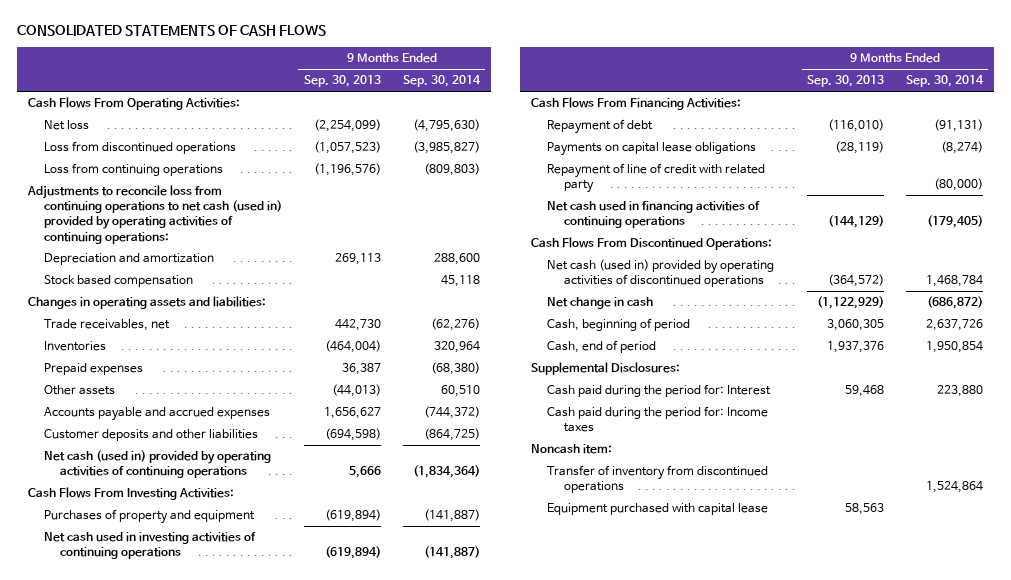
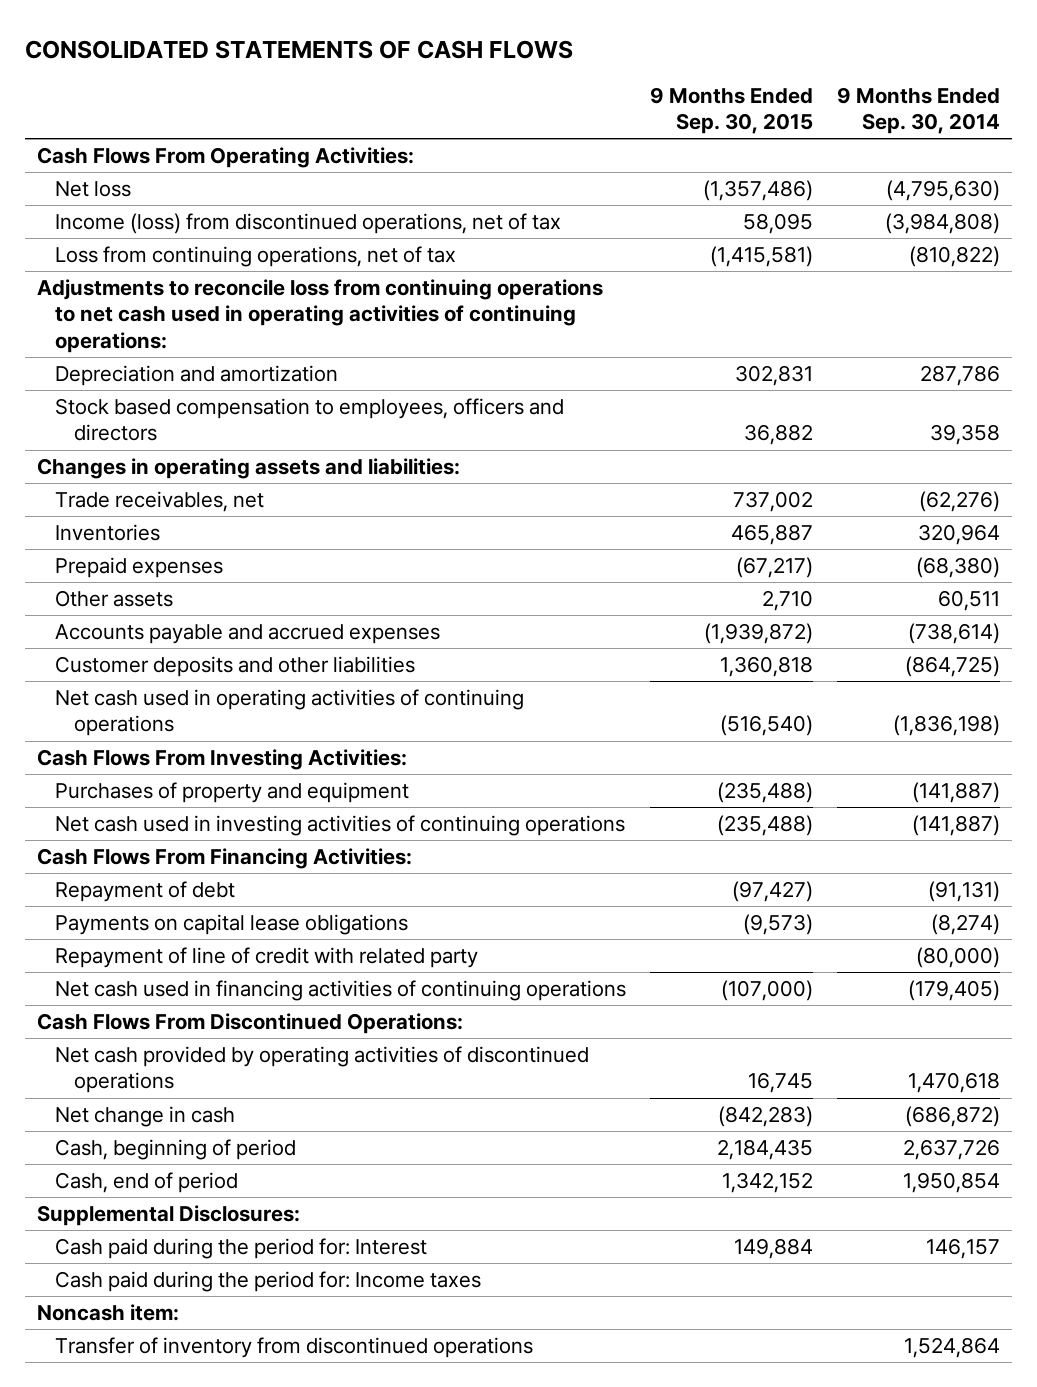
[303,75,381,88] Sep. 30, 2013 -> none
none -> [650,86,814,135] 9 Months Ended Sep. 30, 2015
[44,141,237,155] Loss from discontinued operations -> [55,213,562,235] Income (loss) from discontinued operations, net of tax
[412,141,480,155] (3,985,827) -> [884,213,1000,235] (3,984,808)
[44,163,224,177] Loss from continuing operations -> [55,246,457,268] Loss from continuing operations, net of tax
[423,163,480,177] (809,803) -> [908,246,1000,268] (810,822)
[26,185,283,244] Adjustments to reconcile loss from continuing operations to net cash (used in) provided by operating activities of continuing operations: -> [37,279,604,353] Adjustments to reconcile loss from continuing operations to net cash used in operating activities of continuing operations:
[433,253,480,266] 288,600 -> [919,365,1000,387] 287,786
[44,275,194,288] Stock based compensation -> [55,398,565,442] Stock based compensation to employees, officers and directors
[440,275,480,288] 45,118 -> [929,424,1000,446] 39,358
[440,385,480,398] 60,510 -> [937,590,1000,612] 60,511
[423,406,480,420] (744,372) -> [907,623,1000,645] (738,614)
[44,450,272,479] Net cash (used in) provided by operating activities of continuing operations -> [55,689,525,737] Net cash used in operating activities of continuing operations
[412,465,480,479] (1,834,364) -> [892,715,1000,737] (1,836,198)
[547,259,775,288] Net cash (used in) provided by operating activities of discontinued operations -> [55,1046,590,1094] Net cash provided by operating activities of discontinued operations
[925,275,983,288] 1,468,784 -> [907,1072,1000,1094] 1,470,618
[936,385,983,398] 223,880 -> [925,1238,1000,1260] 146,157
[547,503,769,516] Equipment purchased with capital lease -> none

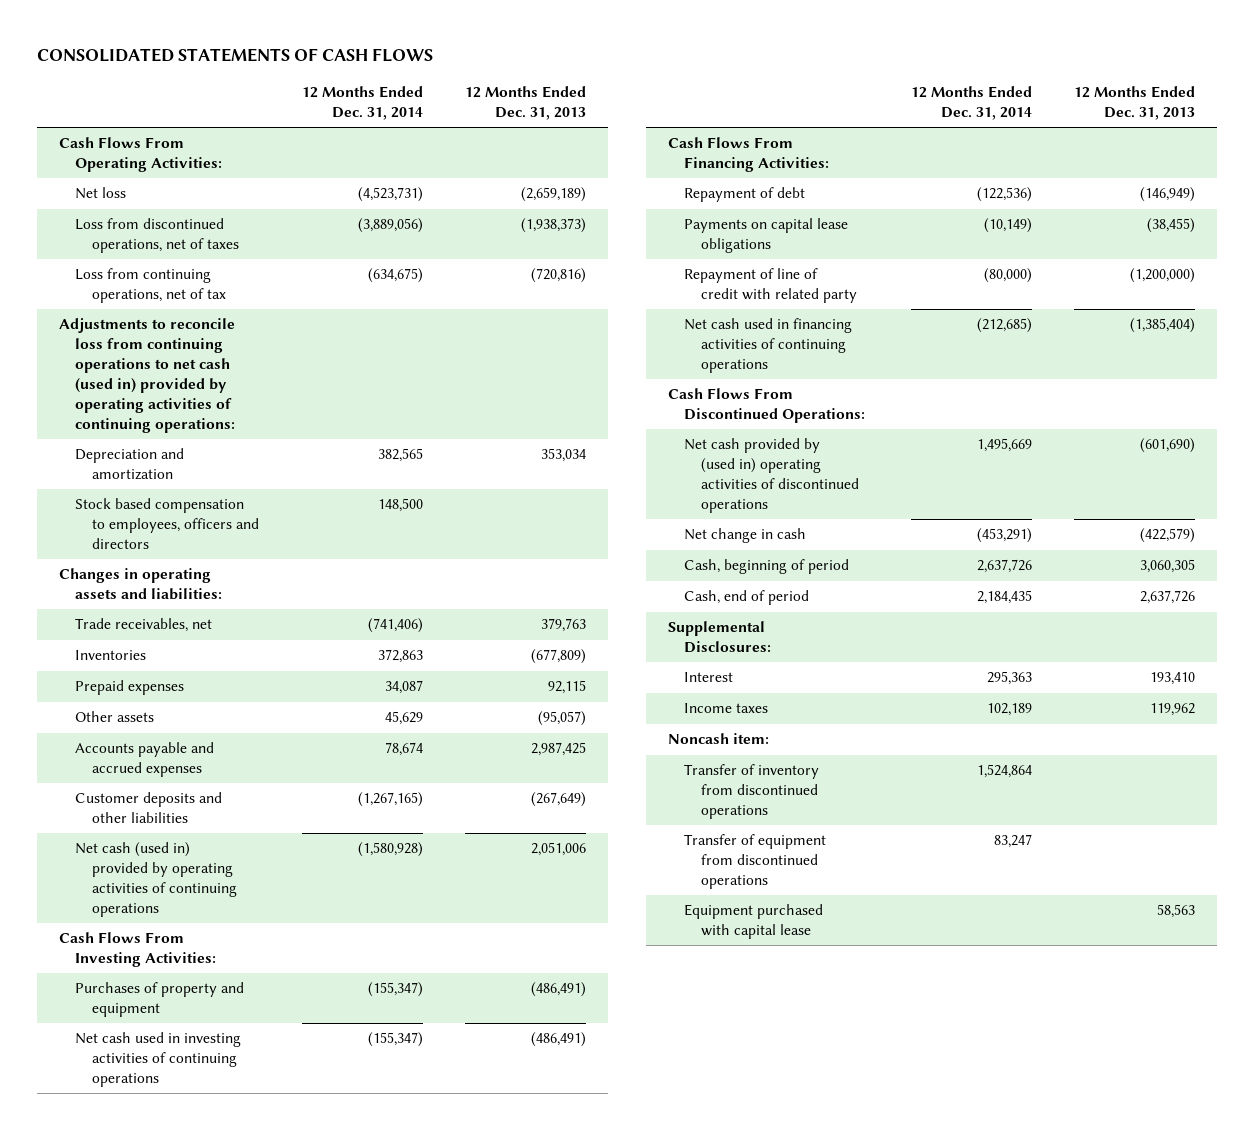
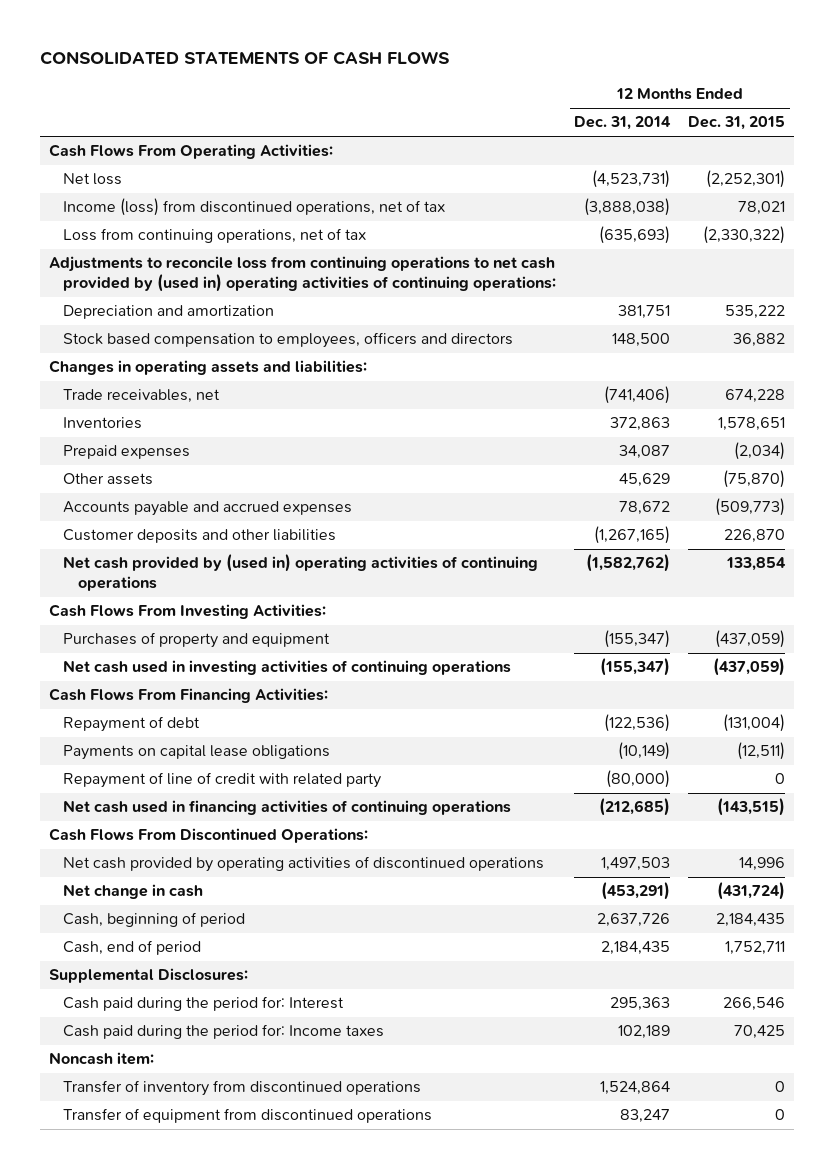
[465,86,587,120] 12 Months Ended Dec. 31, 2013 -> none
none -> [688,116,786,131] Dec. 31, 2015
[75,218,239,254] Loss from discontinued operations, net of taxes -> [63,198,446,217] Income (loss) from discontinued operations, net of tax
[357,218,423,234] (3,889,056) -> [584,198,671,217] (3,888,038)
[367,268,423,284] (634,675) -> [599,226,671,245] (635,693)
[58,318,236,434] Adjustments to reconcile loss from continuing operations to net cash (used in) provided by operating activities of continuing operations: -> [48,256,557,292] Adjustments to reconcile loss from continuing operations to net cash provided by (used in) operating activities of continuing operations:
[377,448,423,463] 382,565 -> [618,305,671,320] 381,751
[384,742,423,757] 78,674 -> [619,501,671,516] 78,672
[75,842,237,918] Net cash (used in) provided by operating activities of continuing operations -> [63,554,539,591] Net cash provided by (used in) operating activities of continuing operations
[357,842,423,858] (1,580,928) -> [586,554,671,573] (1,582,762)
[684,438,859,514] Net cash provided by (used in) operating activities of discontinued operations -> [63,856,545,873] Net cash provided by operating activities of discontinued operations
[976,438,1032,453] 1,495,669 -> [601,857,671,872] 1,497,503
[684,672,734,683] Interest -> [63,996,345,1012] Cash paid during the period for: Interest
[684,703,769,714] Income taxes -> [63,1024,385,1040] Cash paid during the period for: Income taxes
[684,904,824,940] Equipment purchased with capital lease -> none

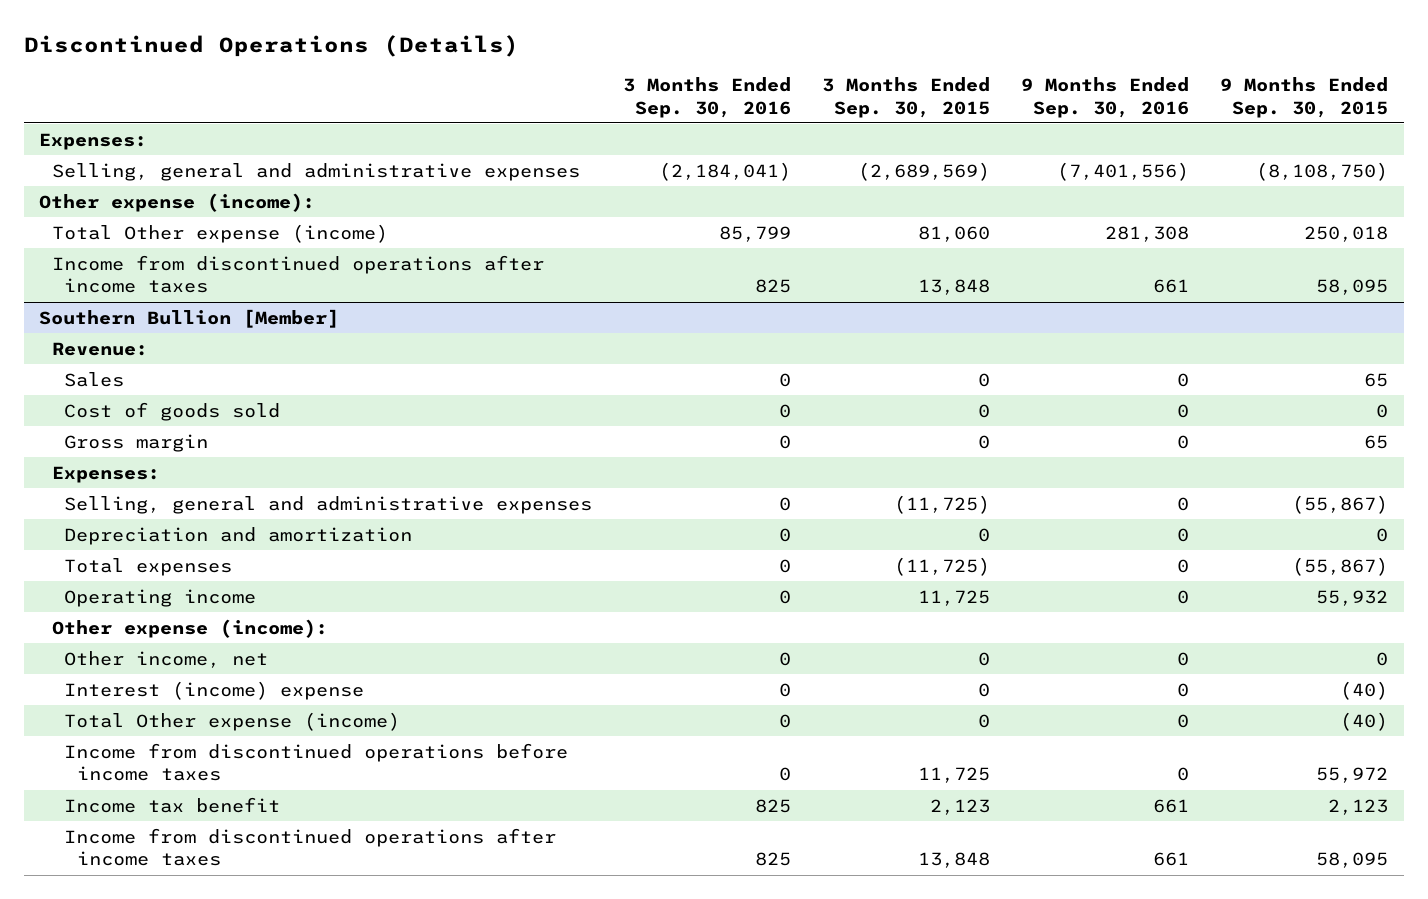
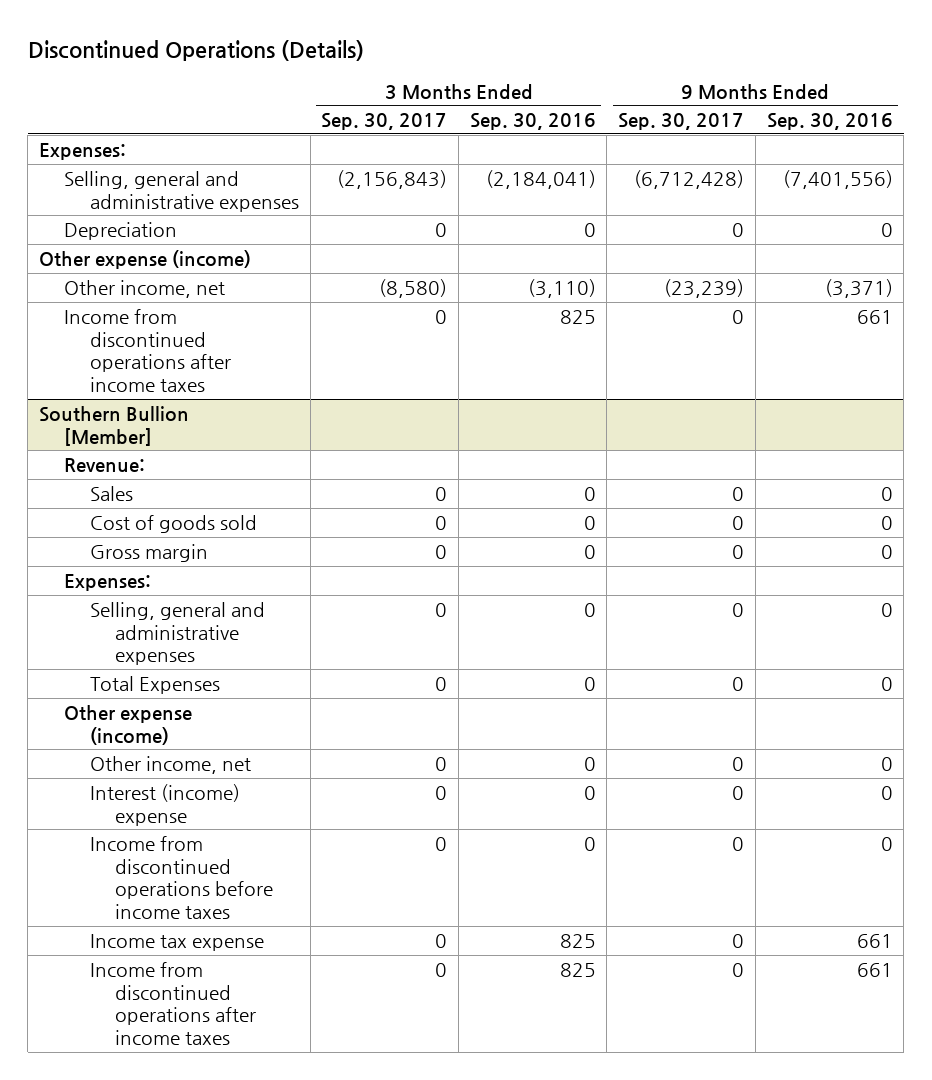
[822,76,991,118] 3 Months Ended Sep. 30, 2015 -> none
[1220,76,1389,118] 9 Months Ended Sep. 30, 2015 -> none
none -> [321,113,448,131] Sep. 30, 2017
none -> [618,113,745,131] Sep. 30, 2017
[51,223,388,243] Total Other expense (income) -> none
none -> [64,221,178,240] Depreciation
[39,192,316,212] Other expense (income): -> [39,249,252,269] Other expense (income)
none -> [64,279,226,298] Other income, net
[64,526,413,545] Depreciation and amortization -> none
[64,588,257,607] Operating income -> none
[64,557,233,576] Total expenses -> [89,675,220,694] Total Expenses
[51,618,328,638] Other expense (income): -> [64,704,193,745] Other expense (income)
[64,711,401,731] Total Other expense (income) -> none
[64,796,281,813] Income tax benefit -> [89,933,264,951] Income tax expense

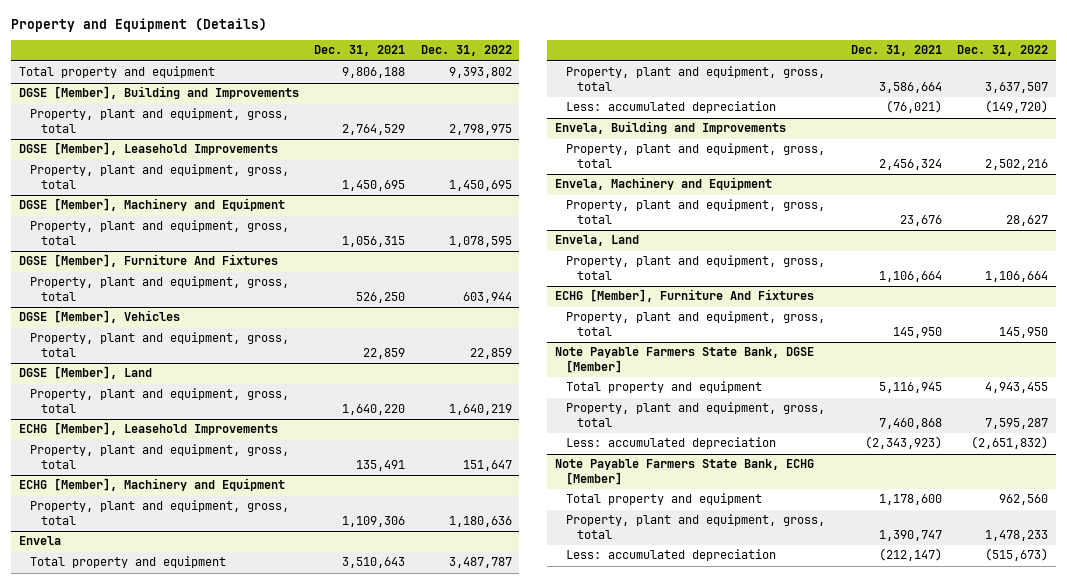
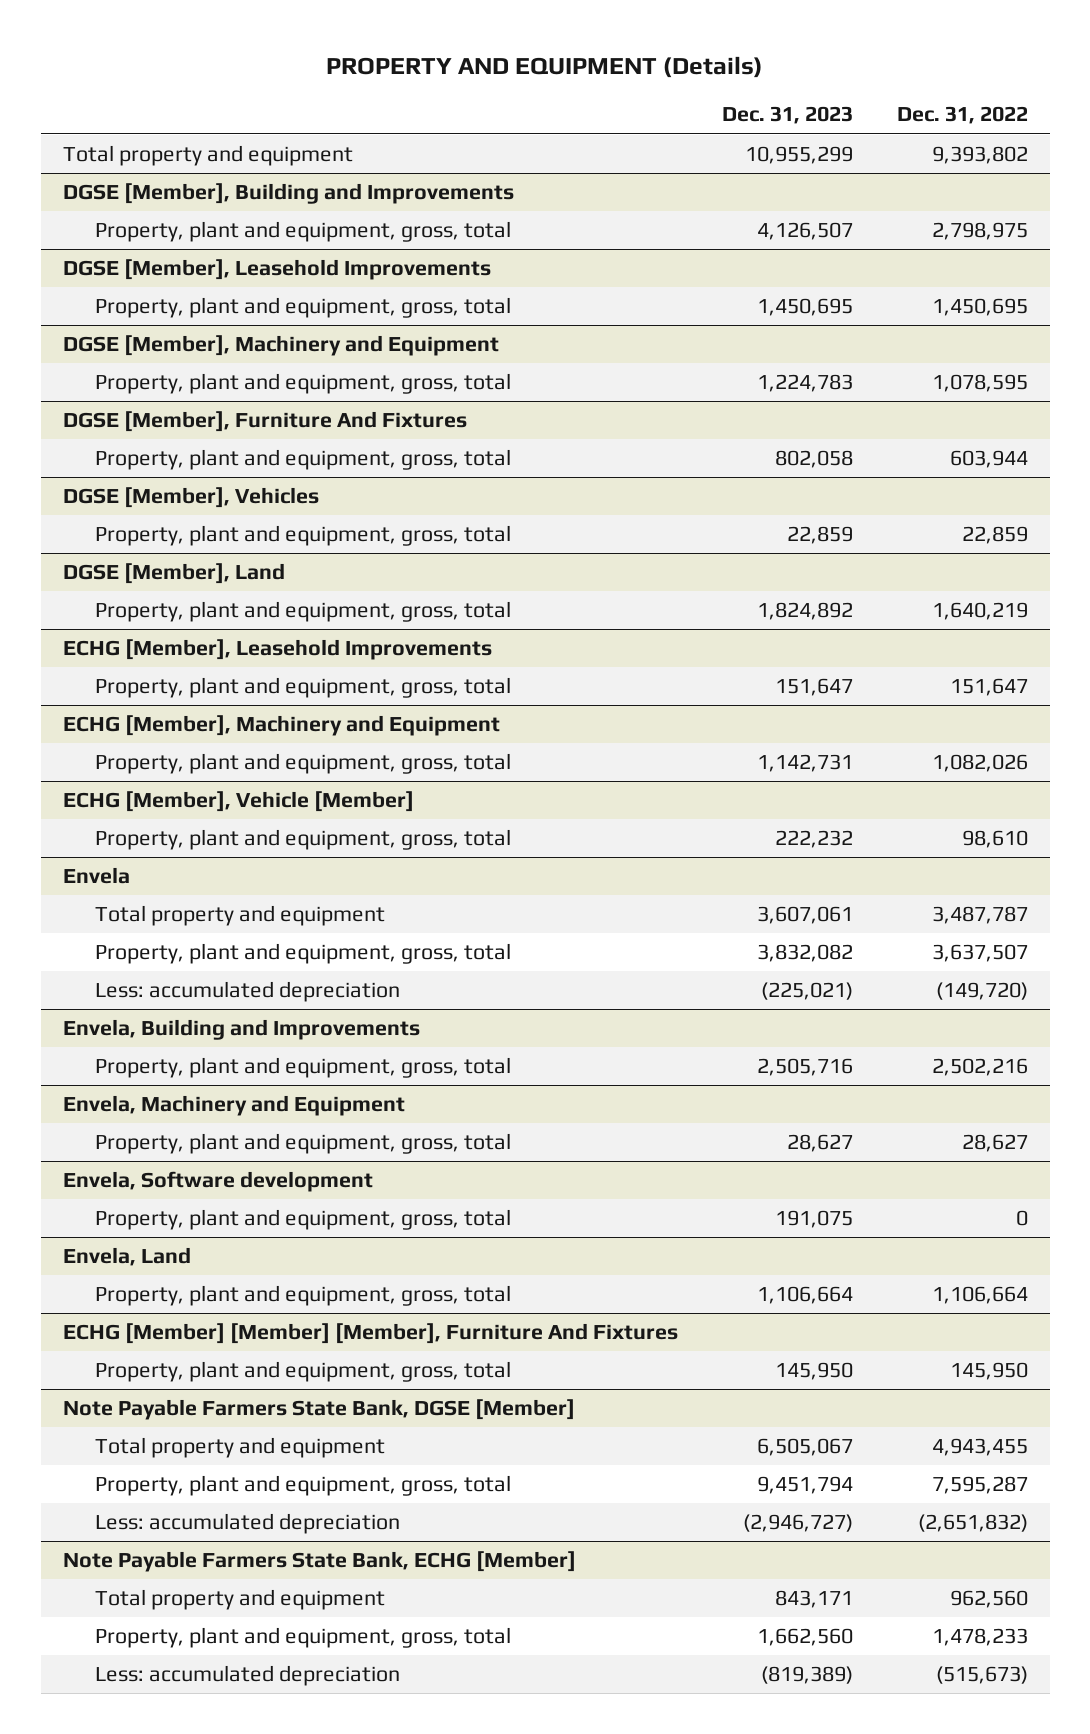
[11,17,268,32] Property and Equipment (Details) -> [326,55,764,78] PROPERTY AND EQUIPMENT (Details)
[314,45,406,57] Dec. 31, 2021 -> none
none -> [721,106,853,125] Dec. 31, 2023
[448,515,512,527] 1,180,636 -> [931,754,1028,773] 1,082,026
none -> [62,791,414,813] ECHG [Member], Vehicle [Member]
none -> [95,829,512,851] Property, plant and equipment, gross, total
none -> [62,1171,373,1193] Envela, Software development
none -> [95,1209,512,1231] Property, plant and equipment, gross, total
[555,289,815,303] ECHG [Member], Furniture And Fixtures -> [62,1323,678,1345] ECHG [Member] [Member] [Member], Furniture And Fixtures

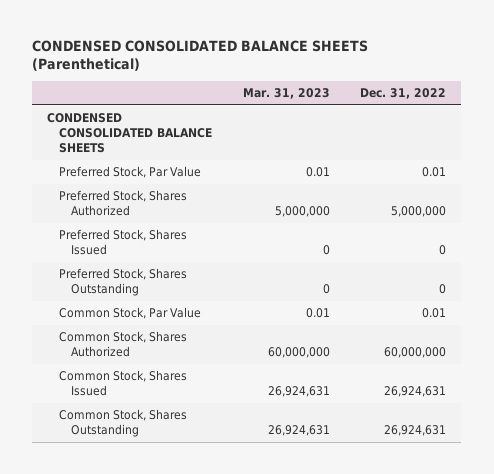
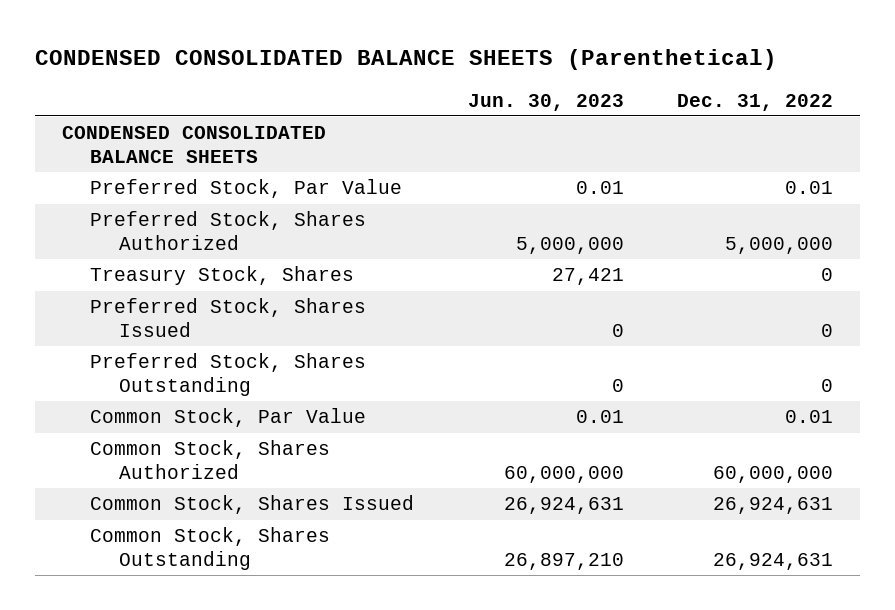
[242,88,330,100] Mar. 31, 2023 -> none
none -> [467,93,624,111] Jun. 30, 2023
none -> [90,266,355,286] Treasury Stock, Shares

